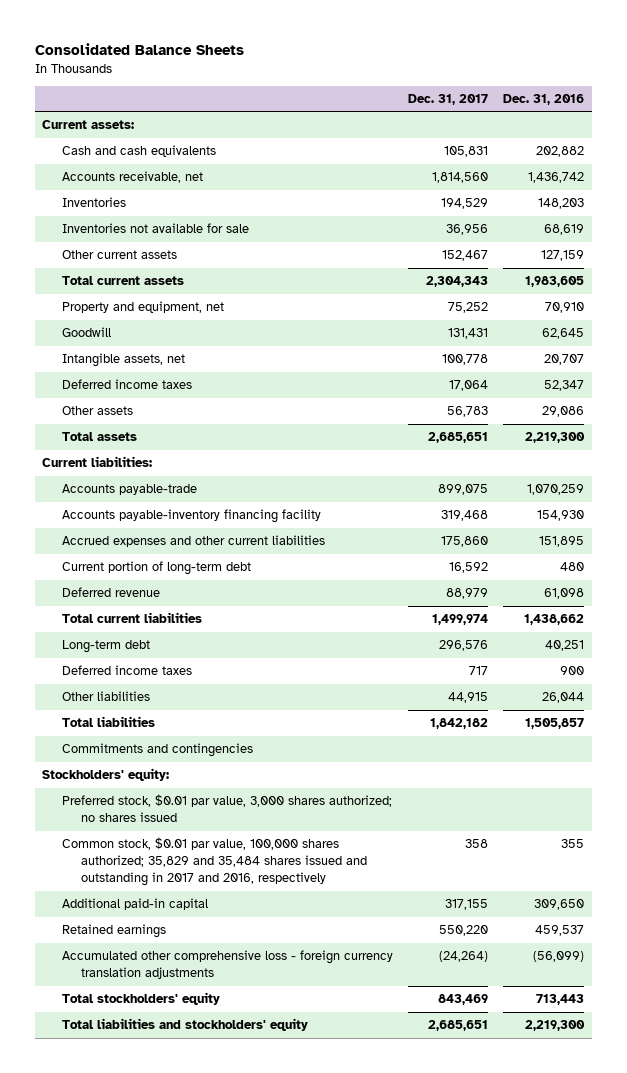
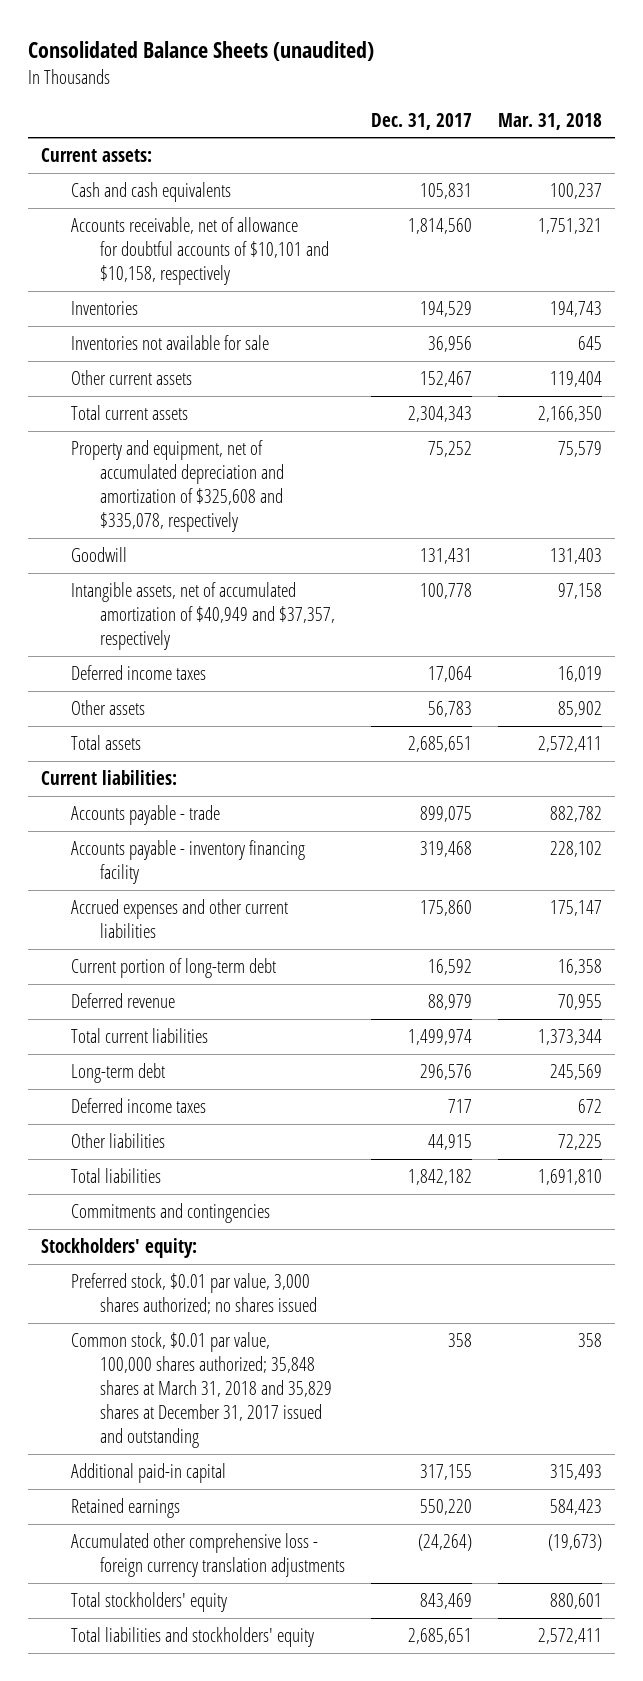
[34,43,244,56] Consolidated Balance Sheets -> [28,40,375,61] Consolidated Balance Sheets (unaudited)
[503,94,585,106] Dec. 31, 2016 -> none
none -> [497,112,602,130] Mar. 31, 2018
[61,171,203,184] Accounts receivable, net -> [70,217,330,286] Accounts receivable, net of allowance for doubtful accounts of $10,101 and $10,158, respectively
[61,301,224,314] Property and equipment, net -> [70,440,285,532] Property and equipment, net of accumulated depreciation and amortization of $325,608 and $335,078, respectively
[61,353,185,368] Intangible assets, net -> [70,582,336,651] Intangible assets, net of accumulated amortization of $40,949 and $37,357, respectively
[61,484,197,496] Accounts payable-trade -> [70,805,220,826] Accounts payable - trade
[61,509,321,524] Accounts payable-inventory financing facility -> [70,840,305,885] Accounts payable - inventory financing facility
[61,837,368,887] Common stock, $0.01 par value, 100,000 shares authorized; 35,829 and 35,484 shares issued and outstanding in 2017 and 2016, respectively -> [70,1332,333,1448] Common stock, $0.01 par value, 100,000 shares authorized; 35,848 shares at March 31, 2018 and 35,829 shares at December 31, 2017 issued and outstanding

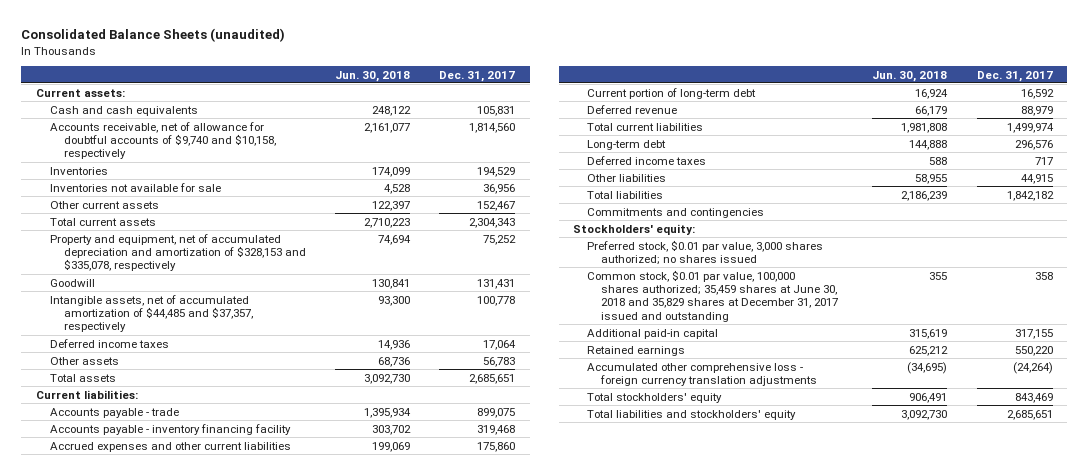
[497,112,602,130] Mar. 31, 2018 -> none
none -> [335,70,411,82] Jun. 30, 2018
[70,217,330,286] Accounts receivable, net of allowance for doubtful accounts of $10,101 and $10,158, respectively -> [49,121,276,160] Accounts receivable, net of allowance for doubtful accounts of $9,740 and $10,158, respectively
[70,440,285,532] Property and equipment, net of accumulated depreciation and amortization of $325,608 and $335,078, respectively -> [49,233,306,272] Property and equipment, net of accumulated depreciation and amortization of $328,153 and $335,078, respectively
[70,582,336,651] Intangible assets, net of accumulated amortization of $40,949 and $37,357, respectively -> [49,294,253,333] Intangible assets, net of accumulated amortization of $44,485 and $37,357, respectively
[70,1332,333,1448] Common stock, $0.01 par value, 100,000 shares authorized; 35,848 shares at March 31, 2018 and 35,829 shares at December 31, 2017 issued and outstanding -> [587,269,839,322] Common stock, $0.01 par value, 100,000 shares authorized; 35,459 shares at June 30, 2018 and 35,829 shares at December 31, 2017 issued and outstanding

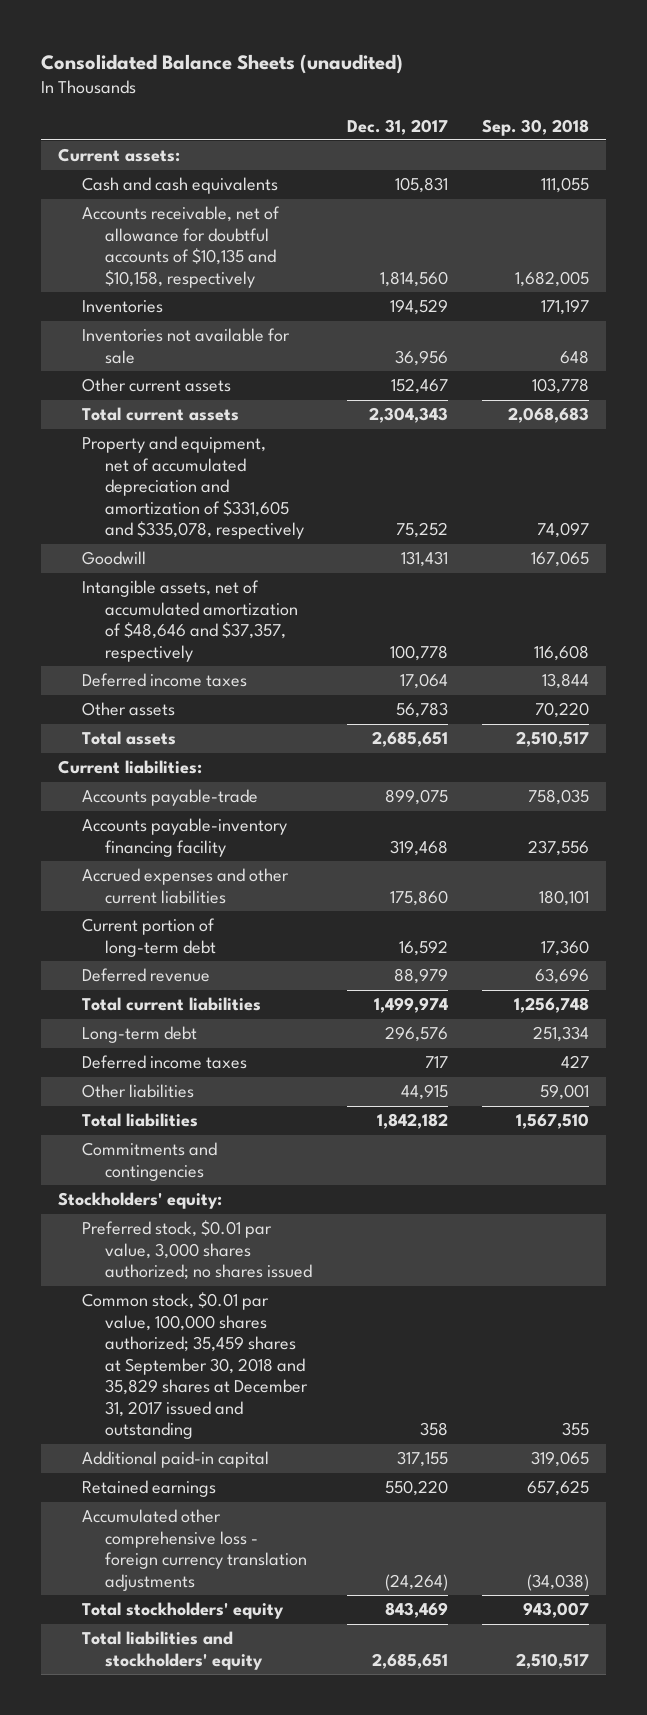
[335,70,411,82] Jun. 30, 2018 -> none
none -> [482,118,590,136] Sep. 30, 2018
[49,121,276,160] Accounts receivable, net of allowance for doubtful accounts of $9,740 and $10,158, respectively -> [81,206,280,288] Accounts receivable, net of allowance for doubtful accounts of $10,135 and $10,158, respectively
[49,233,306,272] Property and equipment, net of accumulated depreciation and amortization of $328,153 and $335,078, respectively -> [81,436,305,540] Property and equipment, net of accumulated depreciation and amortization of $331,605 and $335,078, respectively
[49,294,253,333] Intangible assets, net of accumulated amortization of $44,485 and $37,357, respectively -> [81,580,299,662] Intangible assets, net of accumulated amortization of $48,646 and $37,357, respectively
[49,407,179,418] Accounts payable - trade -> [81,789,258,807] Accounts payable-trade
[49,423,291,435] Accounts payable - inventory financing facility -> [81,818,287,857] Accounts payable-inventory financing facility
[587,269,839,322] Common stock, $0.01 par value, 100,000 shares authorized; 35,459 shares at June 30, 2018 and 35,829 shares at December 31, 2017 issued and outstanding -> [81,1292,309,1440] Common stock, $0.01 par value, 100,000 shares authorized; 35,459 shares at September 30, 2018 and 35,829 shares at December 31, 2017 issued and outstanding

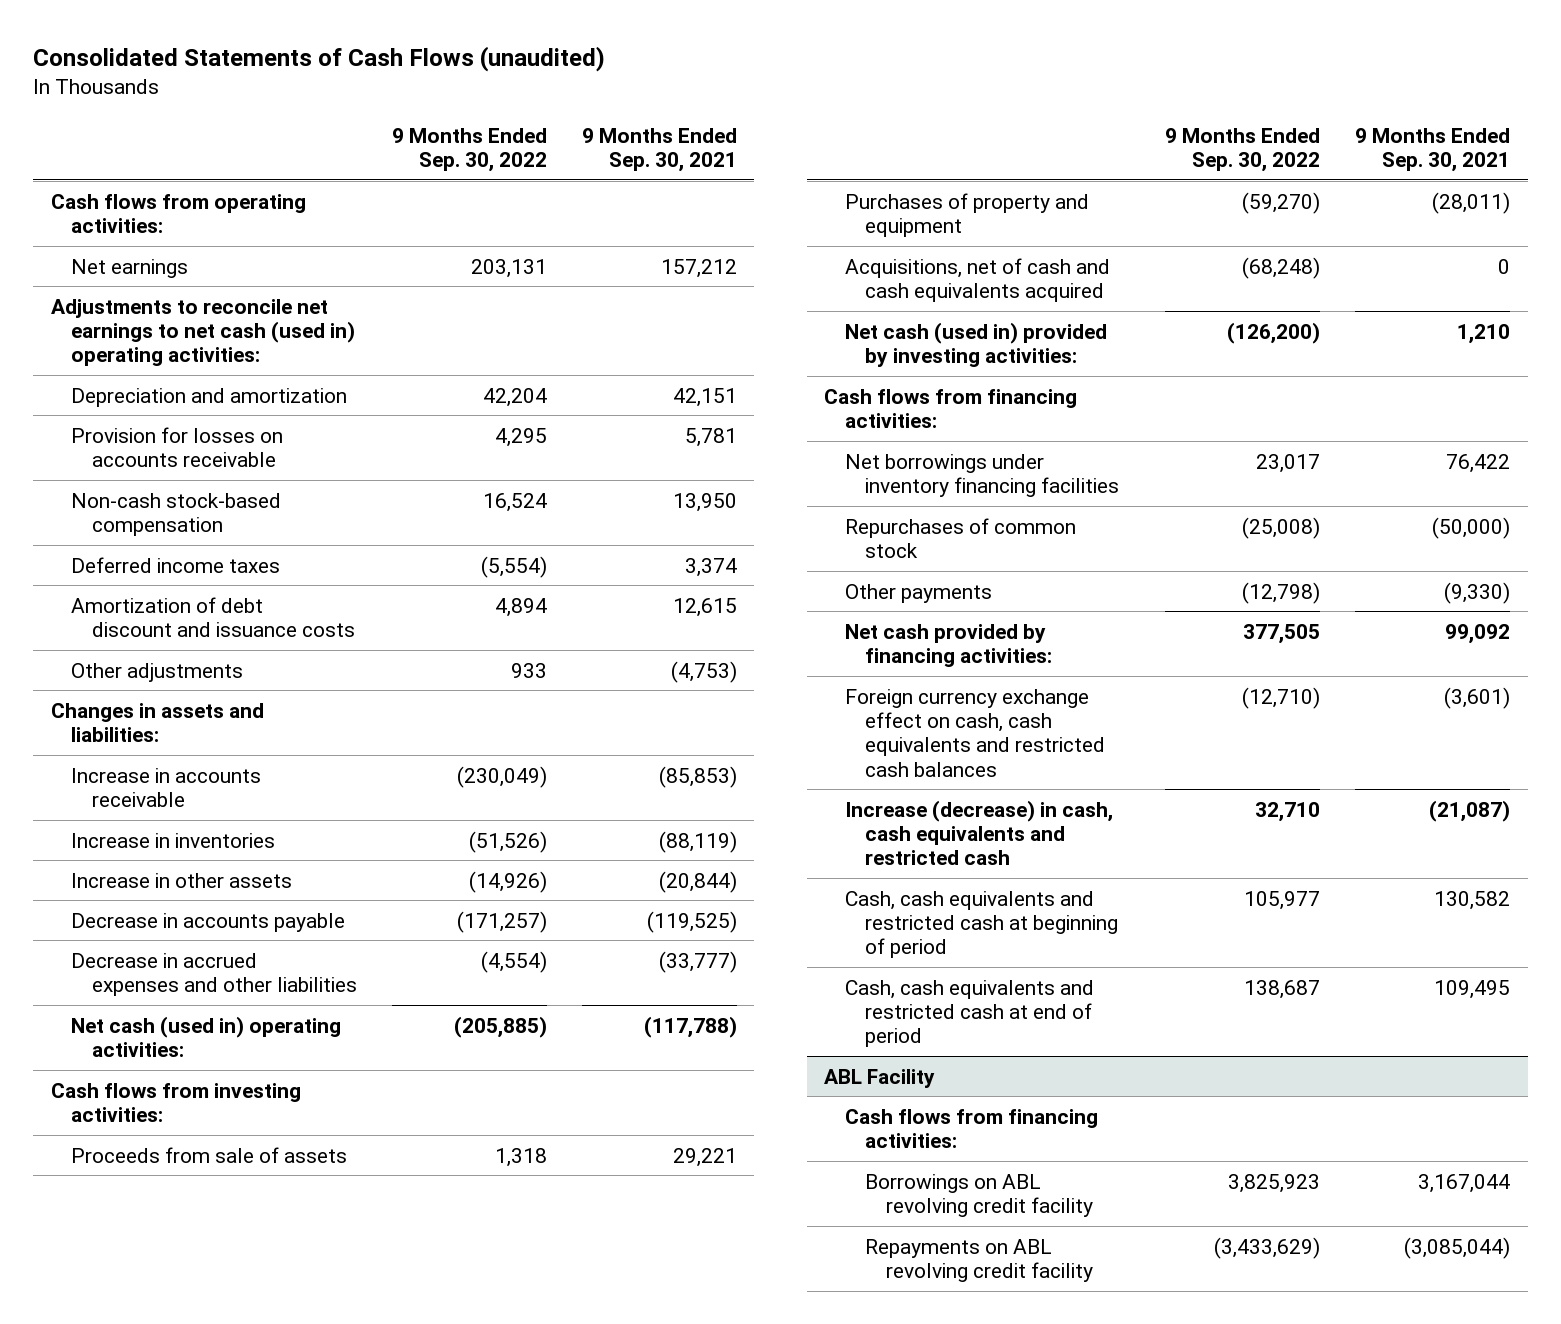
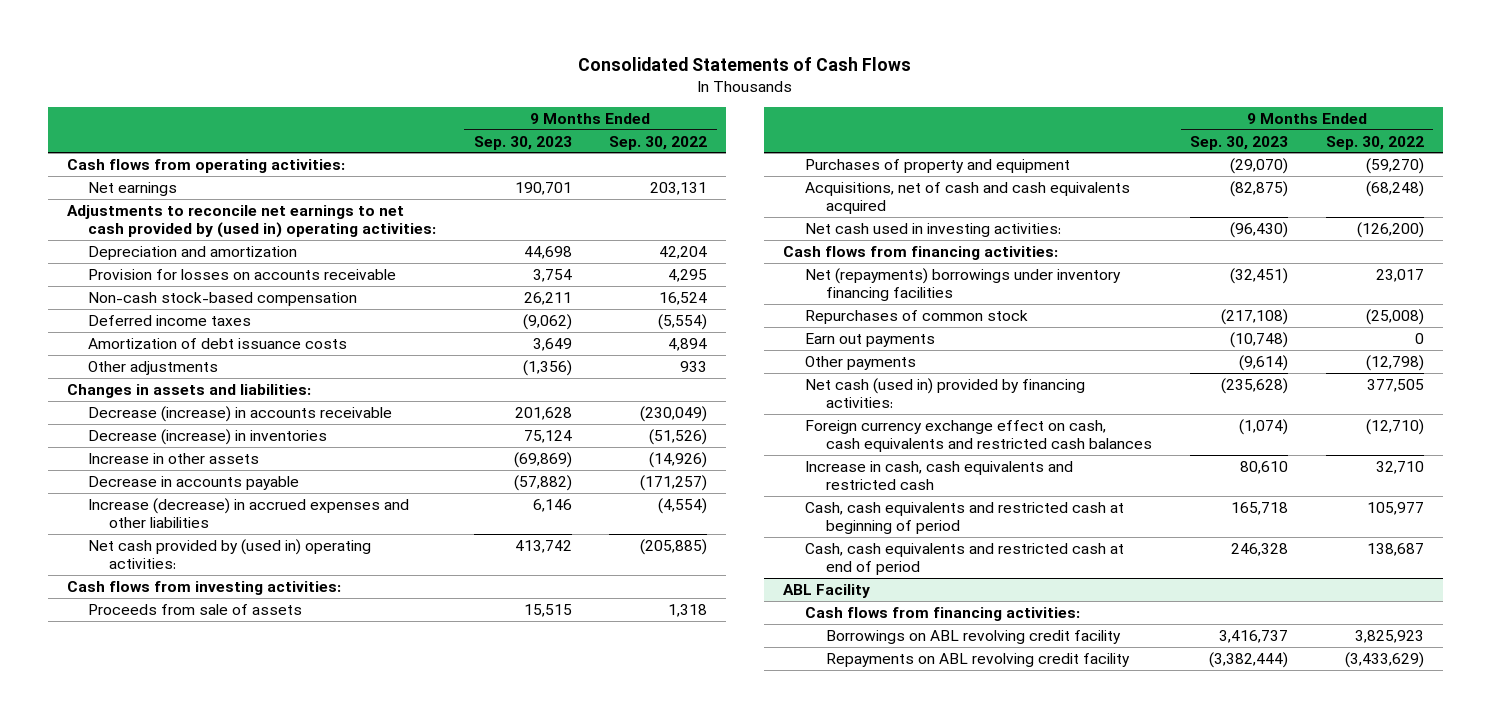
[33,45,606,72] Consolidated Statements of Cash Flows (unaudited) -> [578,57,912,72] Consolidated Statements of Cash Flows
[581,127,737,173] 9 Months Ended Sep. 30, 2021 -> none
none -> [473,135,572,150] Sep. 30, 2023
[50,298,356,367] Adjustments to reconcile net earnings to net cash (used in) operating activities: -> [66,204,436,239] Adjustments to reconcile net earnings to net cash provided by (used in) operating activities:
[71,596,355,637] Amortization of debt discount and issuance costs -> [87,337,347,349] Amortization of debt issuance costs
[71,767,262,807] Increase in accounts receivable -> [87,405,392,422] Decrease (increase) in accounts receivable
[71,832,276,848] Increase in inventories -> [87,428,327,445] Decrease (increase) in inventories
[71,952,357,996] Decrease in accrued expenses and other liabilities -> [87,497,409,529] Increase (decrease) in accrued expenses and other liabilities
[71,1015,342,1057] Net cash (used in) operating activities: -> [87,538,371,570] Net cash provided by (used in) operating activities:
[844,321,1107,367] Net cash (used in) provided by investing activities: -> [804,222,1061,237] Net cash used in investing activities:
[844,453,1120,497] Net borrowings under inventory financing facilities -> [804,267,1121,302] Net (repayments) borrowings under inventory financing facilities
none -> [804,332,935,347] Earn out payments
[844,623,1053,667] Net cash provided by financing activities: -> [804,377,1085,409] Net cash (used in) provided by financing activities:
[844,799,1113,866] Increase (decrease) in cash, cash equivalents and restricted cash -> [804,460,1073,491] Increase in cash, cash equivalents and restricted cash

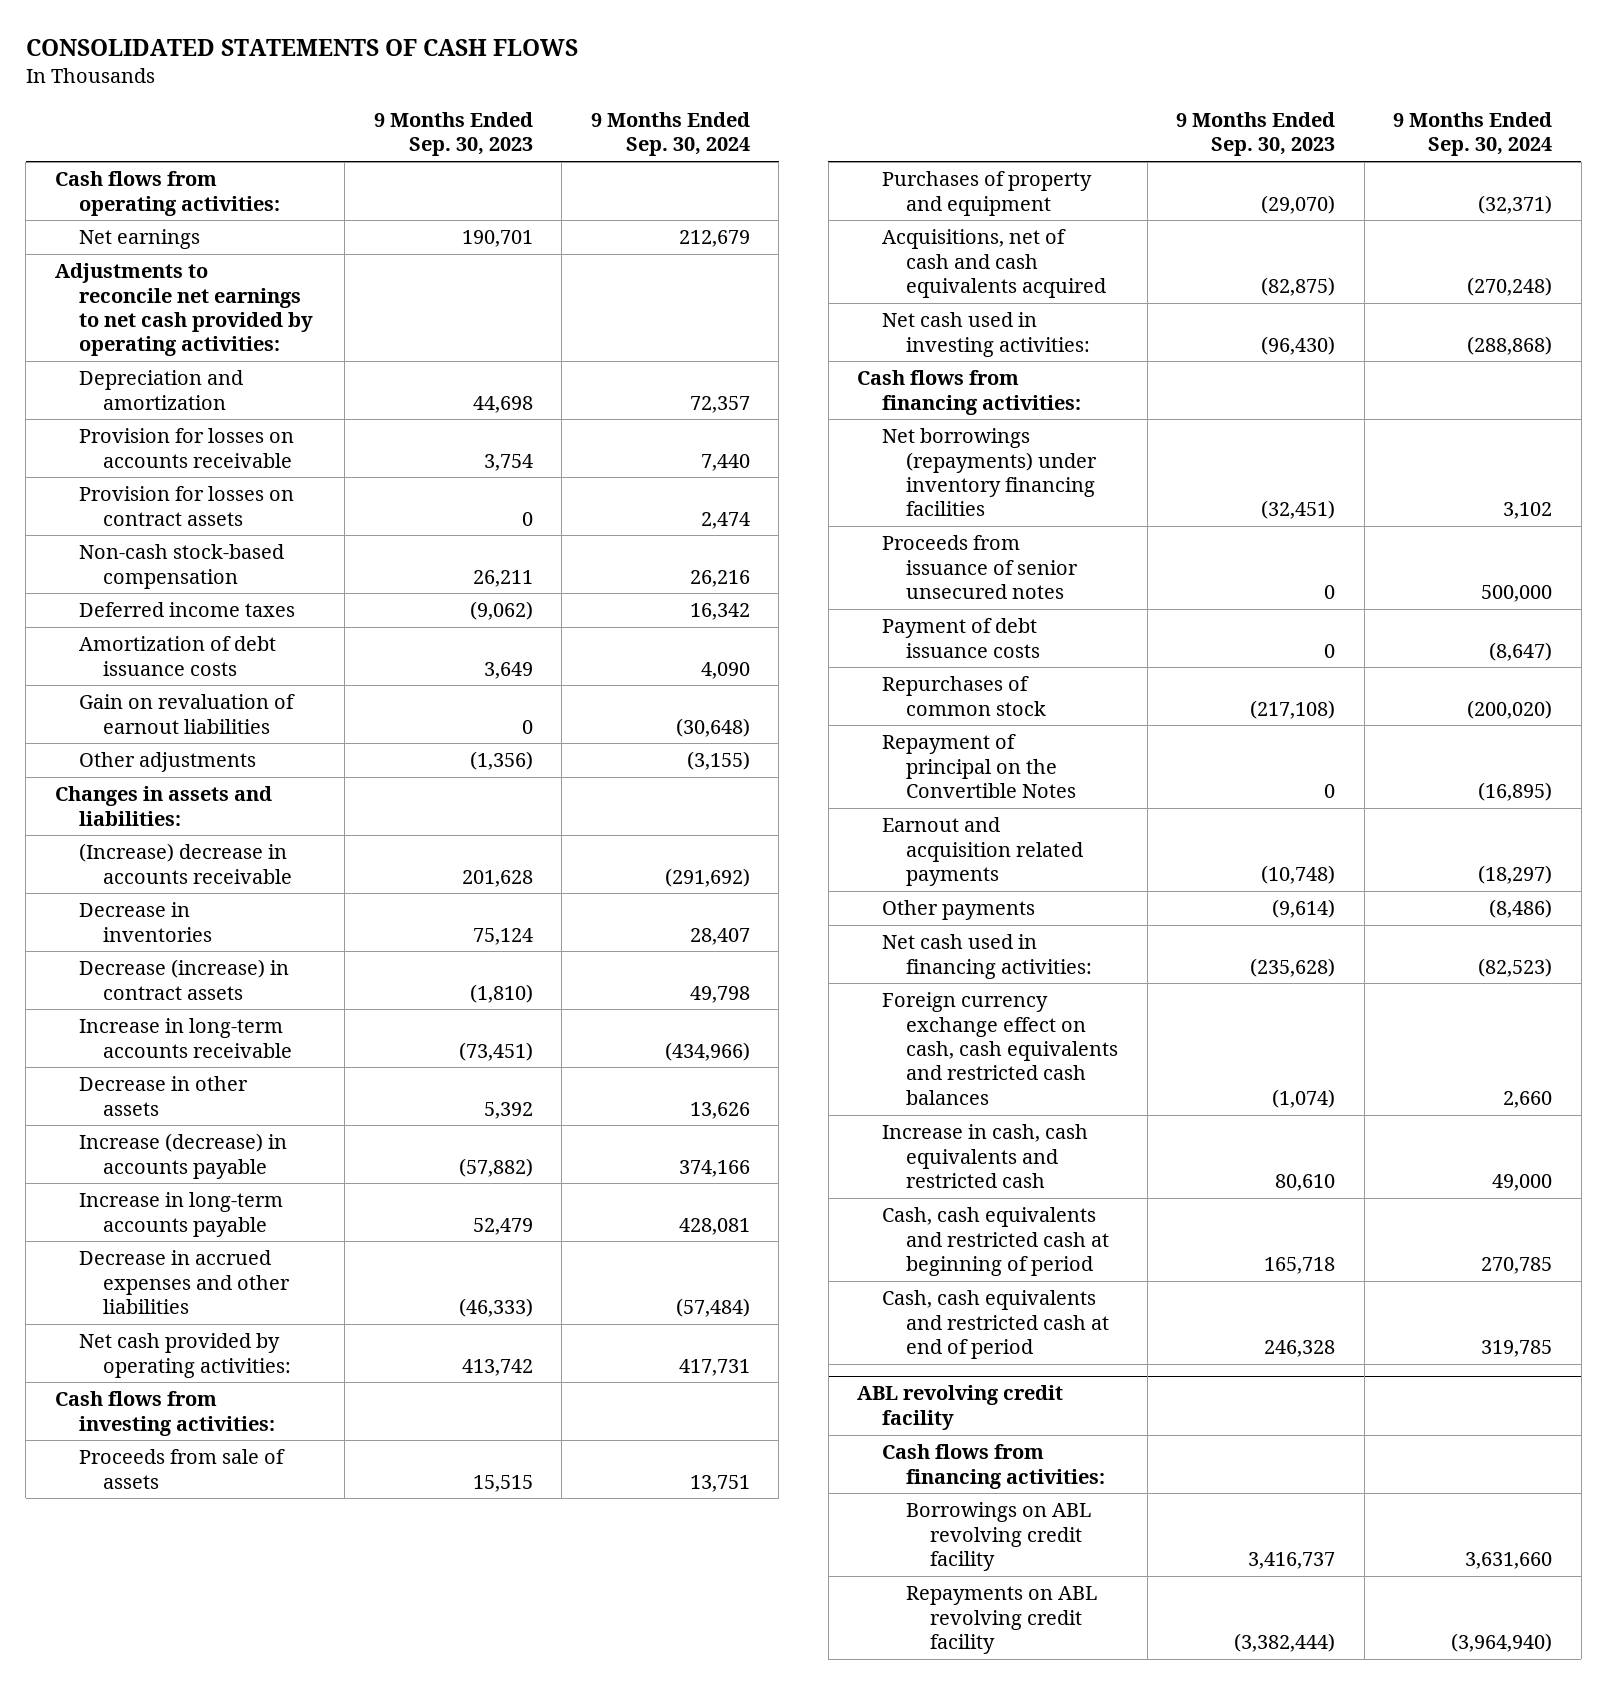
[578,57,912,72] Consolidated Statements of Cash Flows -> [25,39,578,57] CONSOLIDATED STATEMENTS OF CASH FLOWS
[609,135,708,150] Sep. 30, 2022 -> none
none -> [590,112,750,157] 9 Months Ended Sep. 30, 2024
[66,204,436,239] Adjustments to reconcile net earnings to net cash provided by (used in) operating activities: -> [54,263,314,357] Adjustments to reconcile net earnings to net cash provided by operating activities:
none -> [79,486,295,526] Provision for losses on contract assets
none -> [79,694,296,734] Gain on revaluation of earnout liabilities
[87,405,392,422] Decrease (increase) in accounts receivable -> [79,843,293,884] (Increase) decrease in accounts receivable
[87,428,327,445] Decrease (increase) in inventories -> [79,902,213,942] Decrease in inventories
none -> [79,959,290,1000] Decrease (increase) in contract assets
none -> [79,1018,293,1058] Increase in long-term accounts receivable
[87,452,259,464] Increase in other assets -> [79,1076,249,1116] Decrease in other assets
[513,451,572,468] (69,869) -> [483,1101,533,1119] 5,392
[87,475,299,490] Decrease in accounts payable -> [79,1133,288,1179] Increase (decrease) in accounts payable
none -> [79,1192,284,1237] Increase in long-term accounts payable
[87,497,409,529] Increase (decrease) in accrued expenses and other liabilities -> [79,1250,291,1314] Decrease in accrued expenses and other liabilities
[532,498,572,512] 6,146 -> [458,1297,533,1317] (46,333)
[87,538,371,570] Net cash provided by (used in) operating activities: -> [79,1333,292,1378] Net cash provided by operating activities:
[804,267,1121,302] Net (repayments) borrowings under inventory financing facilities -> [881,428,1098,517] Net borrowings (repayments) under inventory financing facilities
none -> [881,535,1079,599] Proceeds from issuance of senior unsecured notes
none -> [881,618,1041,658] Payment of debt issuance costs
none -> [881,734,1077,798] Repayment of principal on the Convertible Notes
[804,332,935,347] Earn out payments -> [881,817,1084,886] Earnout and acquisition related payments
[804,377,1085,409] Net cash (used in) provided by financing activities: -> [881,934,1093,979] Net cash used in financing activities:
[783,583,871,598] ABL Facility -> [857,1385,1064,1430] ABL revolving credit facility

